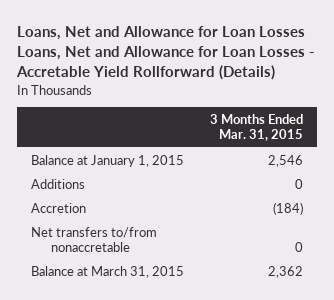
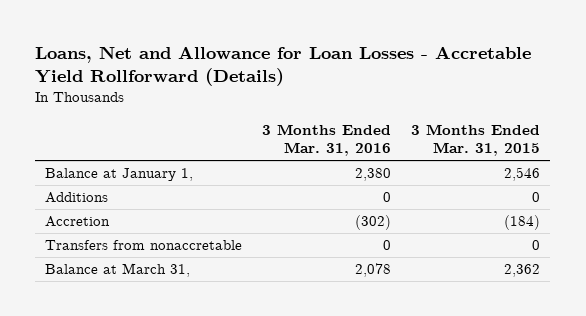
[16,26,316,81] Loans, Net and Allowance for Loan Losses Loans, Net and Allowance for Loan Losses - Accretable Yield Rollforward (Details) -> [35,45,532,86] Loans, Net and Allowance for Loan Losses - Accretable Yield Rollforward (Details)
none -> [262,123,392,157] 3 Months Ended Mar. 31, 2016
[30,154,184,167] Balance at January 1, 2015 -> [45,168,194,182] Balance at January 1,
[30,226,157,252] Net transfers to/from nonaccretable -> [45,240,243,251] Transfers from nonaccretable
[30,265,184,278] Balance at March 31, 2015 -> [45,263,191,278] Balance at March 31,

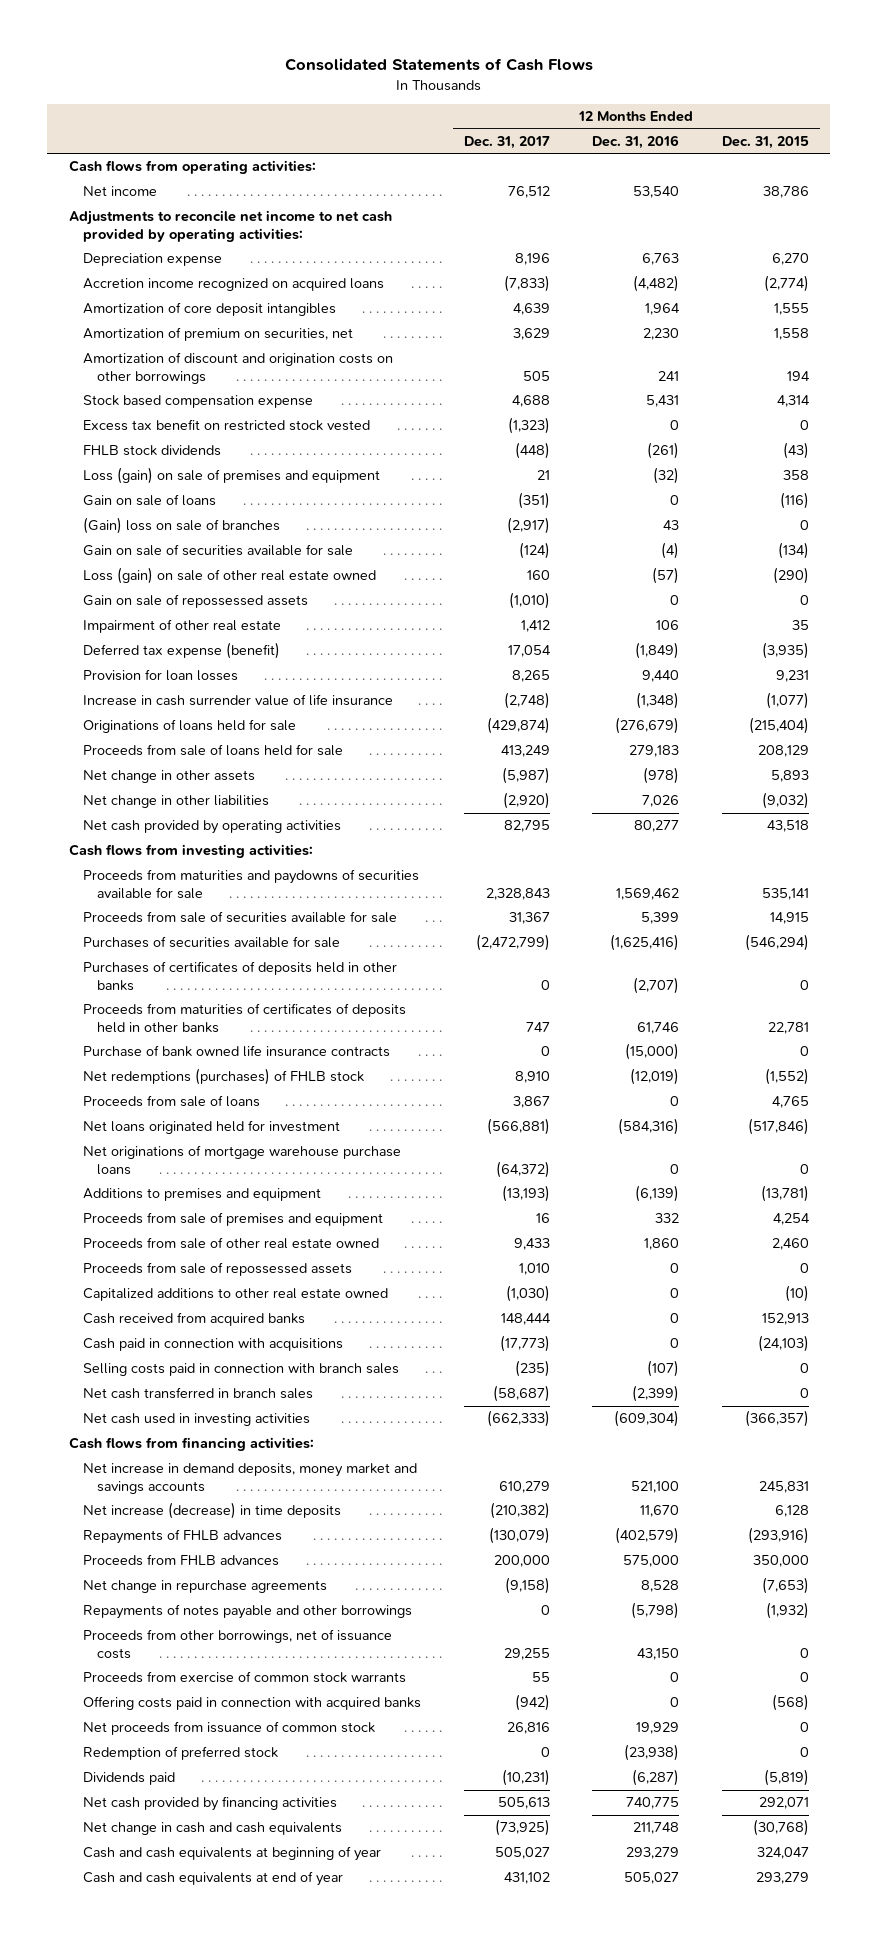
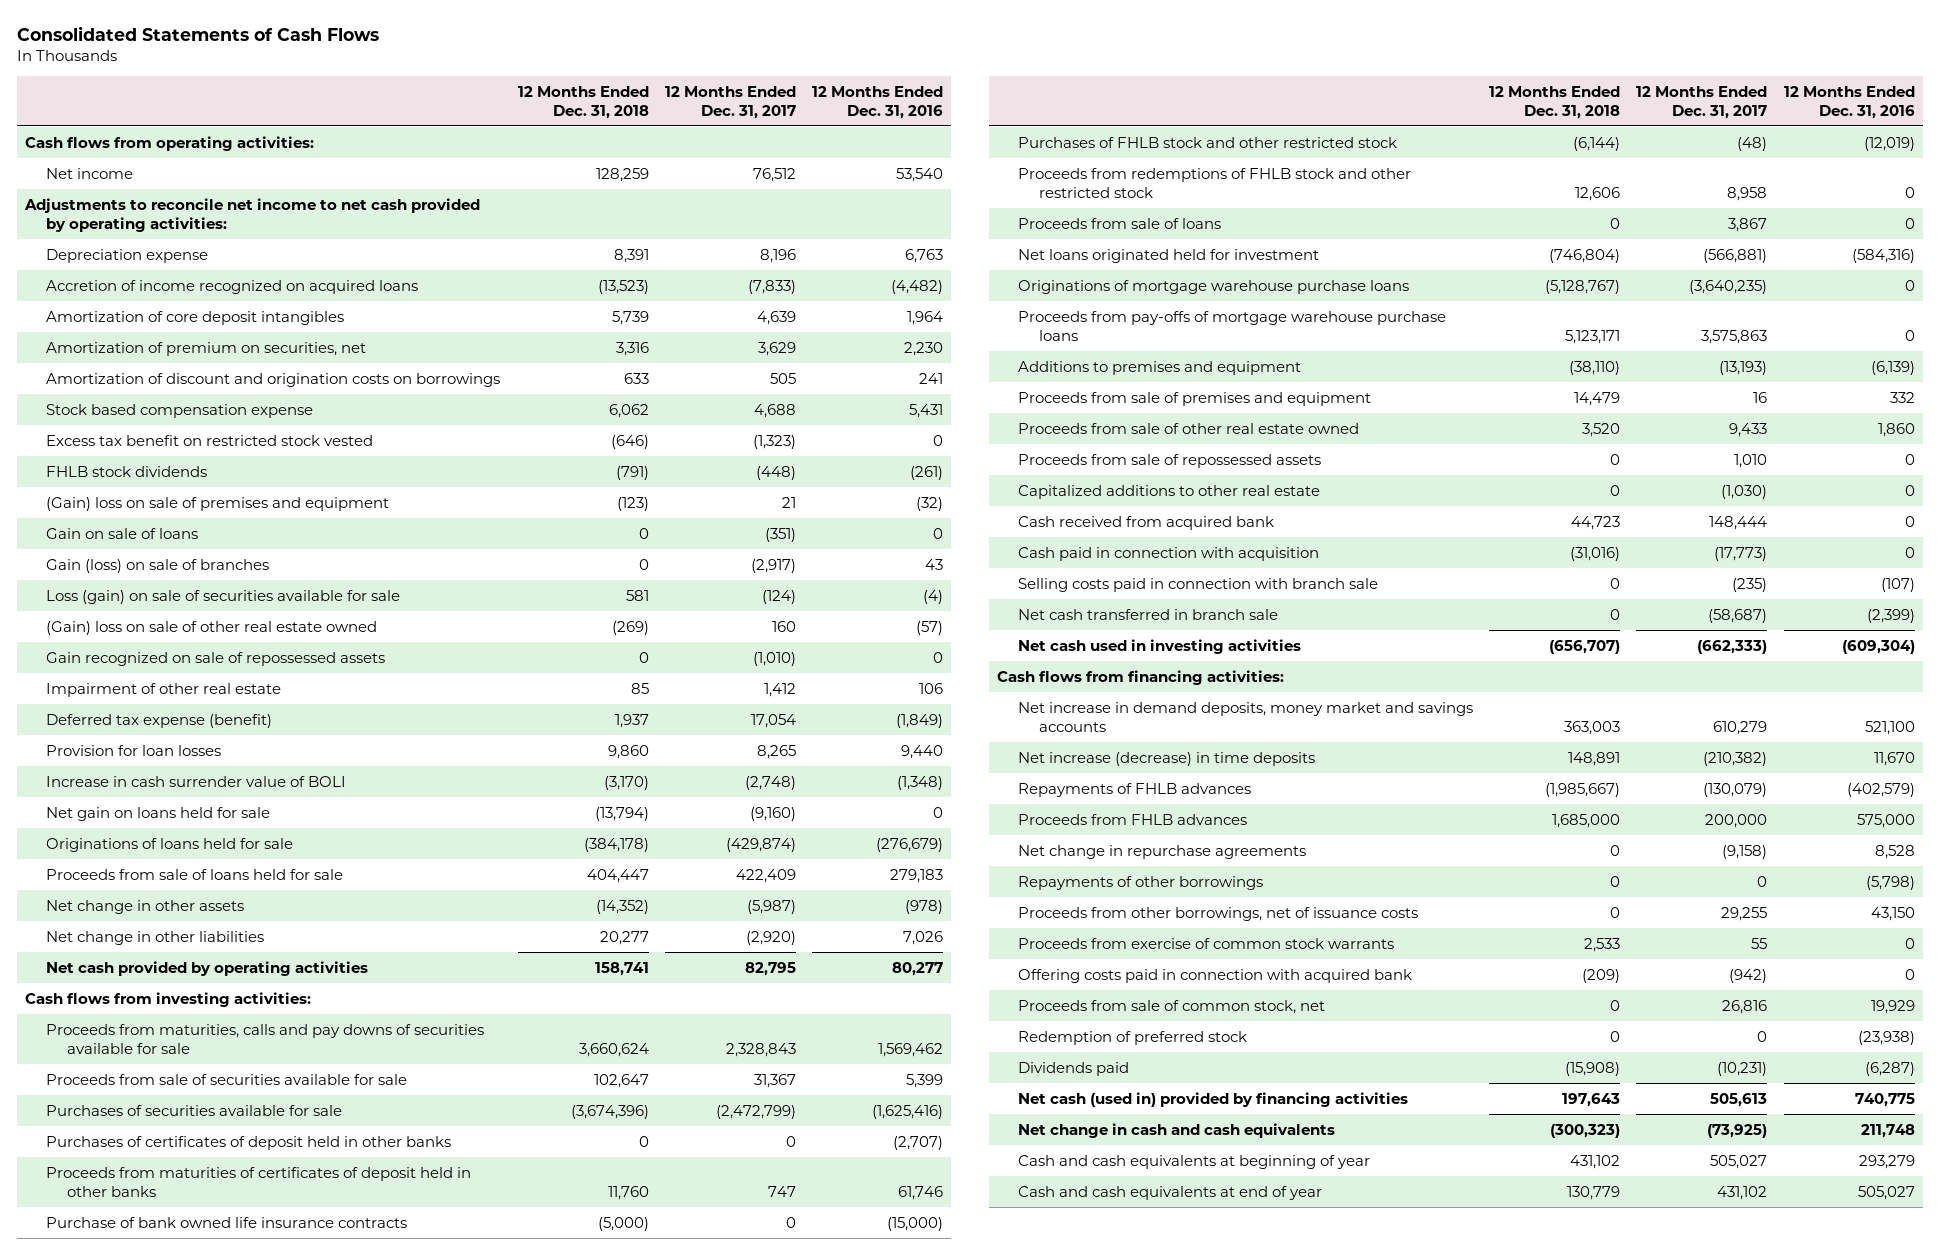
[721,135,809,149] Dec. 31, 2015 -> none
none -> [517,85,649,119] 12 Months Ended Dec. 31, 2018
[83,278,385,292] Accretion income recognized on acquired loans -> [46,279,419,294] Accretion of income recognized on acquired loans
[83,352,394,384] Amortization of discount and origination costs on other borrowings -> [46,372,501,387] Amortization of discount and origination costs on borrowings
[83,467,381,485] Loss (gain) on sale of premises and equipment -> [46,496,390,511] (Gain) loss on sale of premises and equipment
[83,517,281,535] (Gain) loss on sale of branches -> [46,558,270,573] Gain (loss) on sale of branches
[83,544,354,557] Gain on sale of securities available for sale -> [46,589,401,604] Loss (gain) on sale of securities available for sale
[83,567,377,585] Loss (gain) on sale of other real estate owned -> [46,620,378,635] (Gain) loss on sale of other real estate owned
[83,594,309,609] Gain on sale of repossessed assets -> [46,651,386,666] Gain recognized on sale of repossessed assets
[83,694,394,707] Increase in cash surrender value of life insurance -> [46,775,347,787] Increase in cash surrender value of BOLI
none -> [46,806,271,821] Net gain on loans held for sale
[500,745,550,758] 413,249 -> [735,868,796,883] 422,409
[83,869,420,899] Proceeds from maturities and paydowns of securities available for sale -> [46,1023,485,1054] Proceeds from maturities, calls and pay downs of securities available for sale
[83,961,398,991] Purchases of certificates of deposits held in other banks -> [46,1135,452,1150] Purchases of certificates of deposit held in other banks
[83,1003,407,1033] Proceeds from maturities of certificates of deposits held in other banks -> [46,1166,472,1197] Proceeds from maturities of certificates of deposit held in other banks
[83,1068,365,1086] Net redemptions (purchases) of FHLB stock -> none
none -> [1017,136,1397,148] Purchases of FHLB stock and other restricted stock
none -> [1017,167,1411,198] Proceeds from redemptions of FHLB stock and other restricted stock
[83,1145,402,1175] Net originations of mortgage warehouse purchase loans -> [1017,279,1409,294] Originations of mortgage warehouse purchase loans
[495,1160,550,1178] (64,372) -> [1689,279,1768,294] (3,640,235)
none -> [1017,310,1446,341] Proceeds from pay-offs of mortgage warehouse purchase loans
[83,1288,389,1302] Capitalized additions to other real estate owned -> [1017,484,1320,499] Capitalized additions to other real estate
[83,1312,306,1327] Cash received from acquired banks -> [1017,515,1274,530] Cash received from acquired bank
[83,1338,344,1352] Cash paid in connection with acquisitions -> [1017,546,1319,561] Cash paid in connection with acquisition
[83,1363,400,1377] Selling costs paid in connection with branch sales -> [1017,577,1378,592] Selling costs paid in connection with branch sale
[83,1387,314,1400] Net cash transferred in branch sales -> [1017,608,1278,620] Net cash transferred in branch sale
[83,1604,413,1620] Repayments of notes payable and other borrowings -> [1017,875,1263,890] Repayments of other borrowings
[83,1696,422,1711] Offering costs paid in connection with acquired banks -> [1017,968,1412,983] Offering costs paid in connection with acquired bank
[83,1721,376,1736] Net proceeds from issuance of common stock -> [1017,999,1325,1014] Proceeds from sale of common stock, net
[83,1796,338,1812] Net cash provided by financing activities -> [1017,1091,1408,1107] Net cash (used in) provided by financing activities

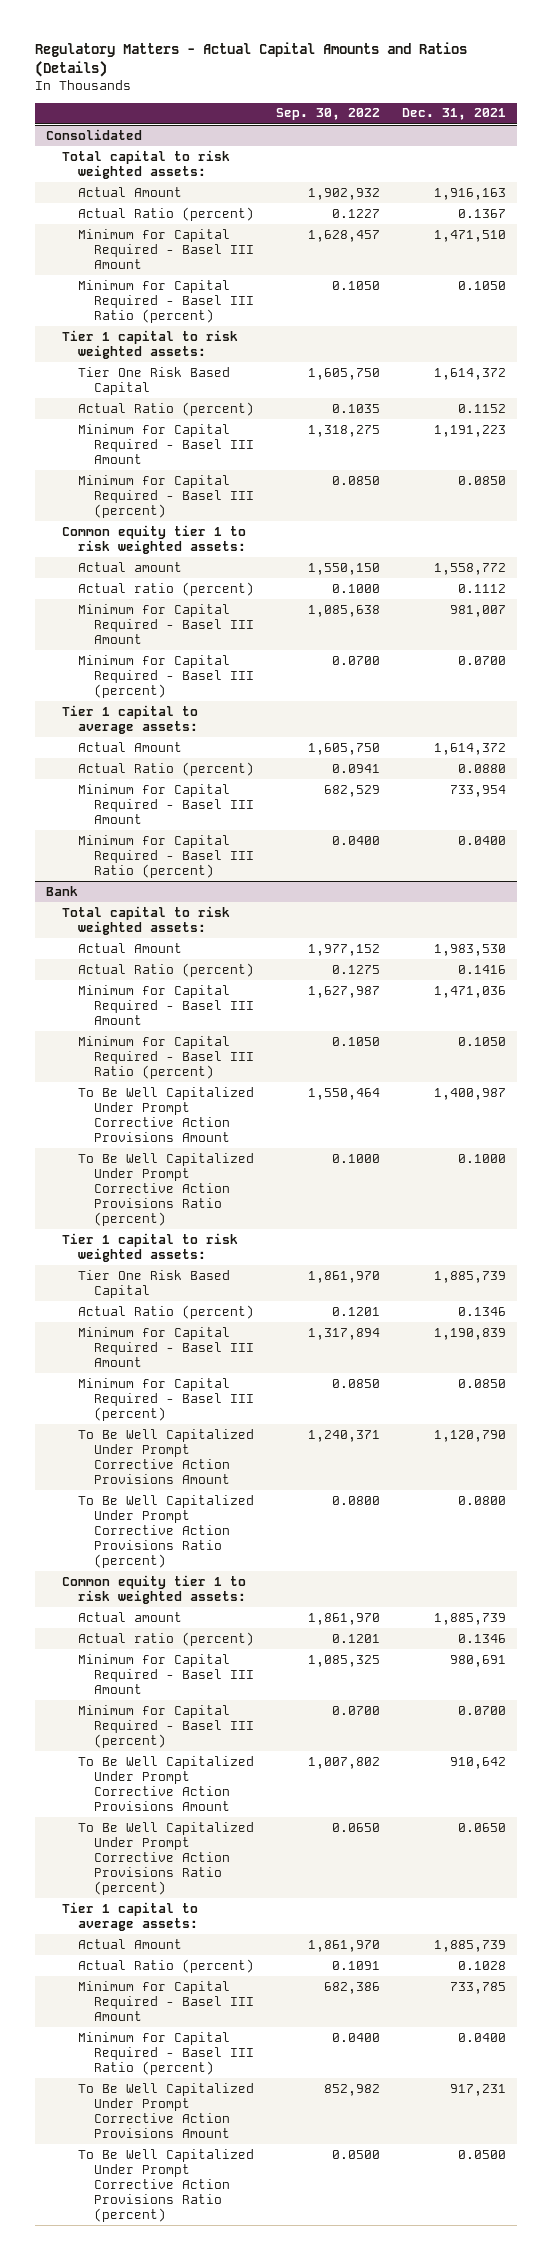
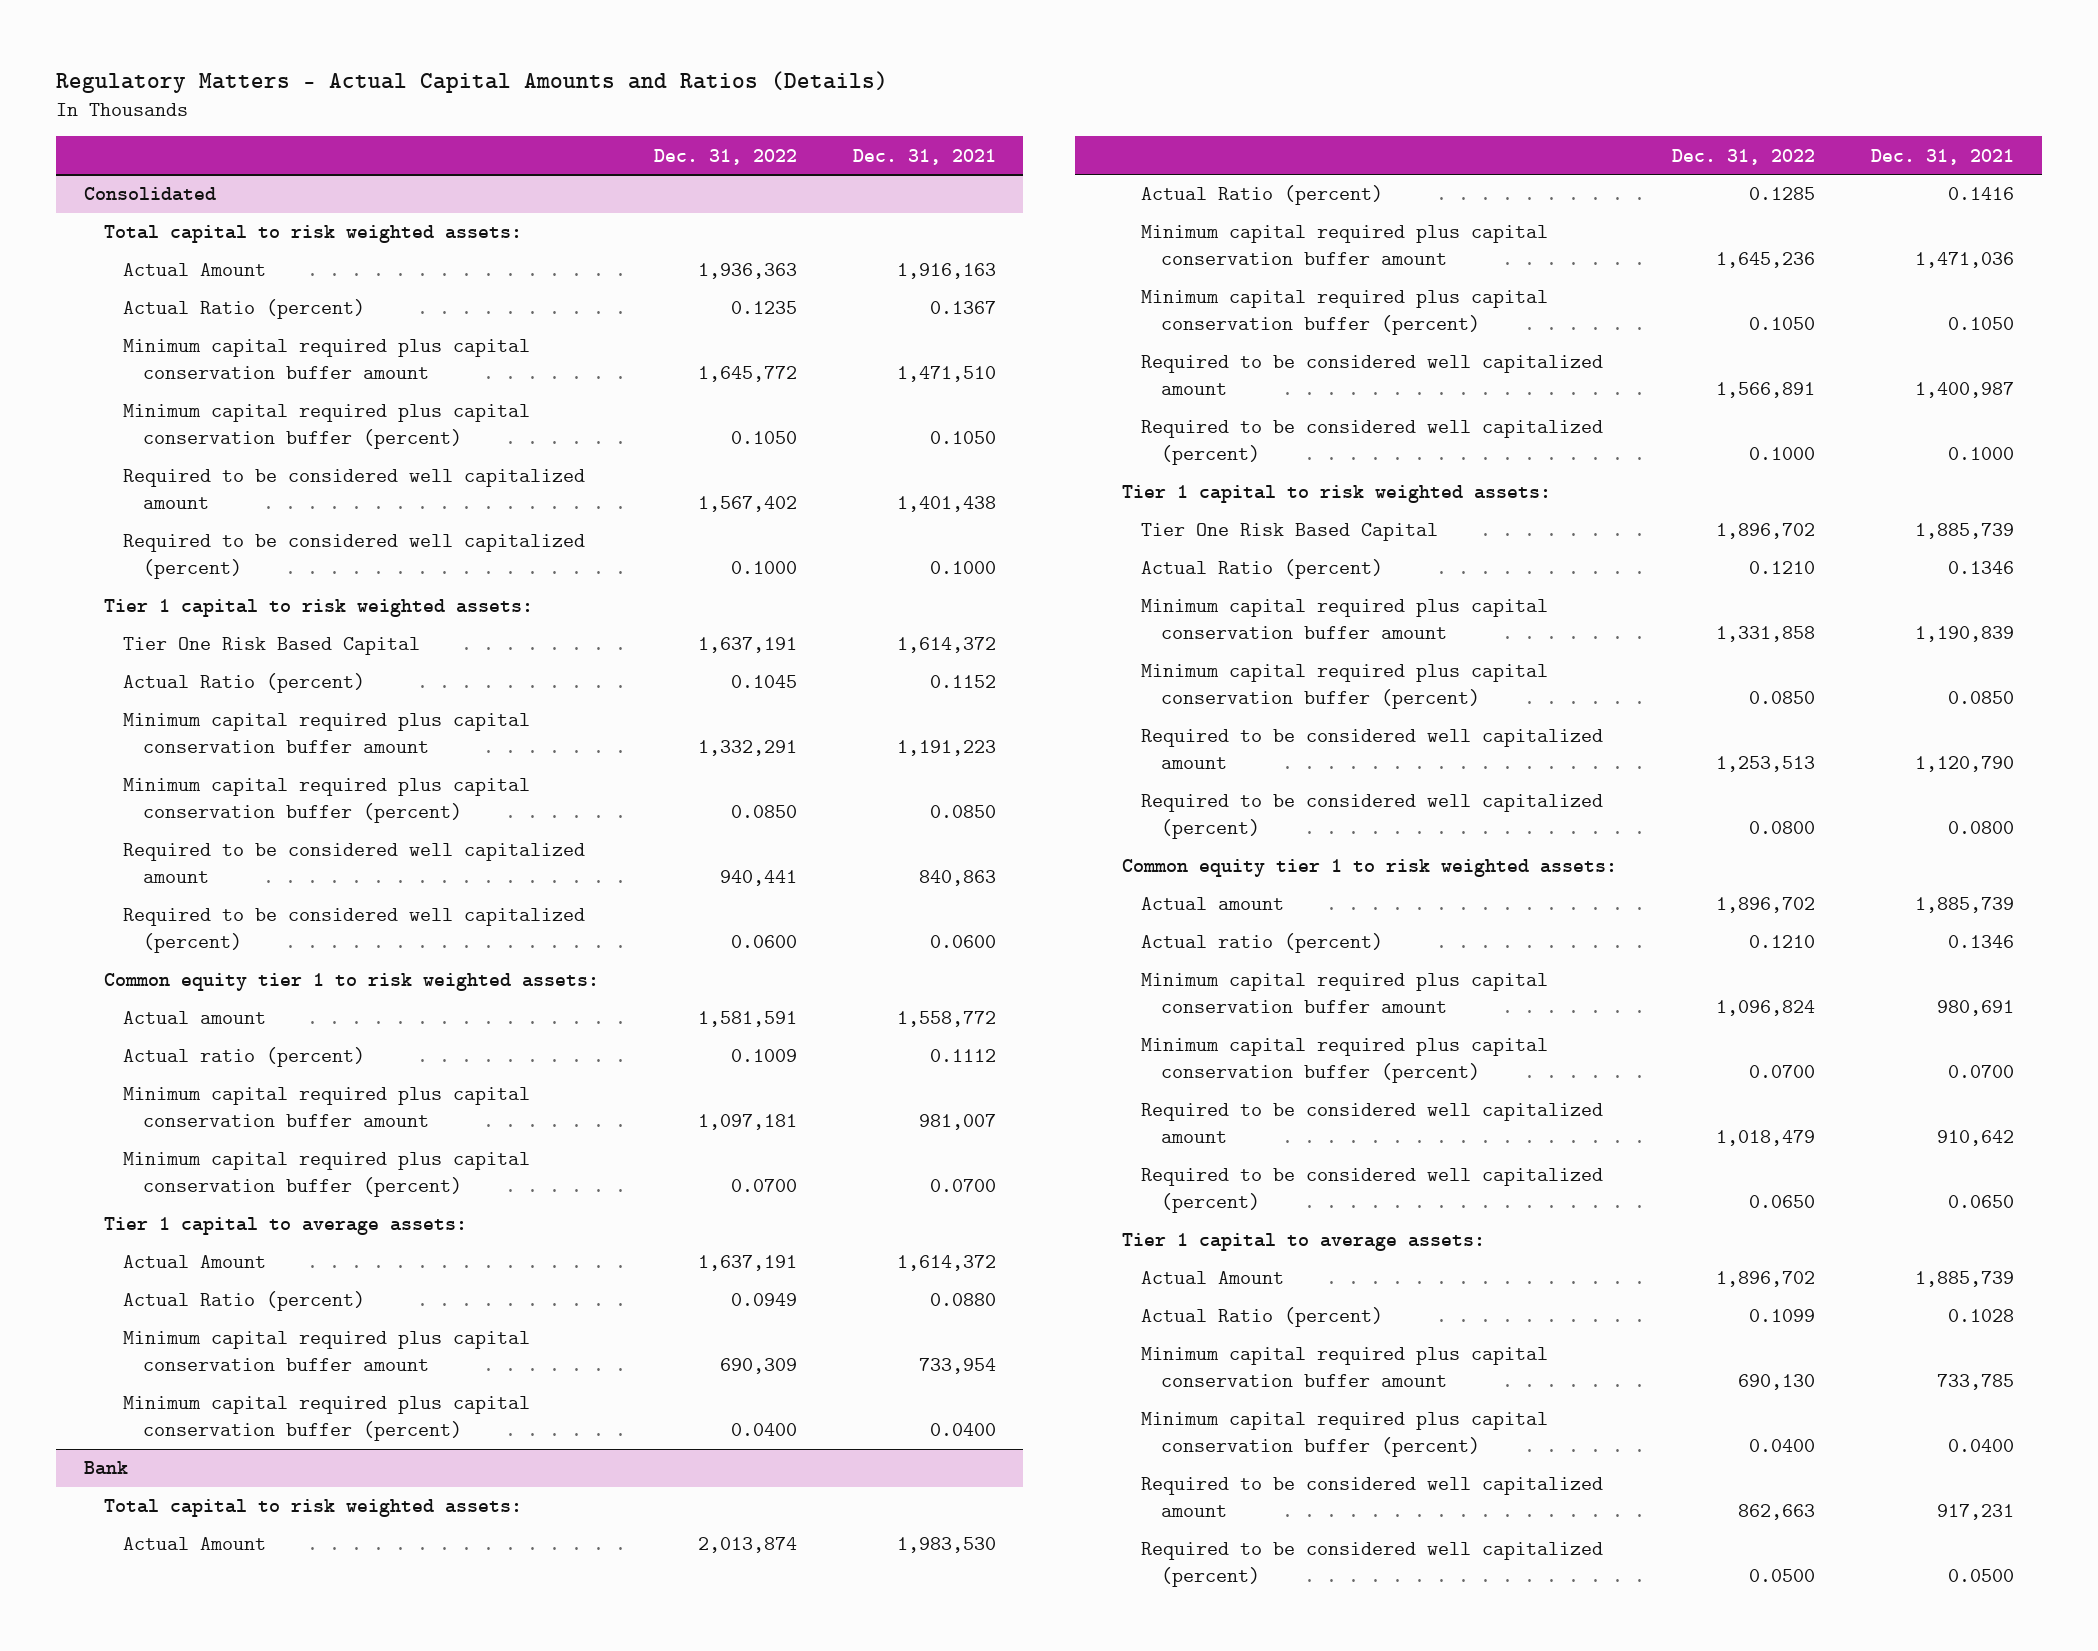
[275,108,380,121] Sep. 30, 2022 -> none
none -> [654,148,798,165] Dec. 31, 2022
[77,228,254,269] Minimum for Capital Required - Basel III Amount -> [123,339,531,379] Minimum capital required plus capital conservation buffer amount
[77,279,254,323] Minimum for Capital Required - Basel III Ratio (percent) -> [123,404,531,449] Minimum capital required plus capital conservation buffer (percent)
none -> [123,469,586,509] Required to be considered well capitalized amount
none -> [123,534,586,579] Required to be considered well capitalized (percent)
[77,474,254,518] Minimum for Capital Required - Basel III (percent) -> none
[77,423,254,464] Minimum for Capital Required - Basel III Amount -> [123,713,531,753] Minimum capital required plus capital conservation buffer amount
none -> [123,778,531,823] Minimum capital required plus capital conservation buffer (percent)
none -> [123,843,586,883] Required to be considered well capitalized amount
none -> [123,908,586,953] Required to be considered well capitalized (percent)
[77,603,254,644] Minimum for Capital Required - Basel III Amount -> [123,1087,531,1127] Minimum capital required plus capital conservation buffer amount
[77,654,254,698] Minimum for Capital Required - Basel III (percent) -> [123,1152,531,1197] Minimum capital required plus capital conservation buffer (percent)
[77,783,254,824] Minimum for Capital Required - Basel III Amount -> [123,1331,531,1371] Minimum capital required plus capital conservation buffer amount
[77,834,254,878] Minimum for Capital Required - Basel III Ratio (percent) -> [123,1396,531,1441] Minimum capital required plus capital conservation buffer (percent)
[77,984,254,1025] Minimum for Capital Required - Basel III Amount -> [1141,225,1549,265] Minimum capital required plus capital conservation buffer amount
[77,1035,254,1079] Minimum for Capital Required - Basel III Ratio (percent) -> [1141,290,1549,335] Minimum capital required plus capital conservation buffer (percent)
[77,1086,254,1142] To Be Well Capitalized Under Prompt Corrective Action Provisions Amount -> [1141,355,1604,395] Required to be considered well capitalized amount
[77,1152,254,1226] To Be Well Capitalized Under Prompt Corrective Action Provisions Ratio (percent) -> [1141,420,1604,465] Required to be considered well capitalized (percent)
[77,1377,254,1421] Minimum for Capital Required - Basel III (percent) -> none
[77,1326,254,1367] Minimum for Capital Required - Basel III Amount -> [1141,599,1549,639] Minimum capital required plus capital conservation buffer amount
none -> [1141,664,1549,709] Minimum capital required plus capital conservation buffer (percent)
[77,1428,254,1484] To Be Well Capitalized Under Prompt Corrective Action Provisions Amount -> [1141,729,1604,769] Required to be considered well capitalized amount
[77,1494,254,1568] To Be Well Capitalized Under Prompt Corrective Action Provisions Ratio (percent) -> [1141,794,1604,839] Required to be considered well capitalized (percent)
[77,1653,254,1694] Minimum for Capital Required - Basel III Amount -> [1141,973,1549,1013] Minimum capital required plus capital conservation buffer amount
[77,1704,254,1748] Minimum for Capital Required - Basel III (percent) -> [1141,1038,1549,1083] Minimum capital required plus capital conservation buffer (percent)
[77,1755,254,1811] To Be Well Capitalized Under Prompt Corrective Action Provisions Amount -> [1141,1103,1604,1143] Required to be considered well capitalized amount
[77,1821,254,1895] To Be Well Capitalized Under Prompt Corrective Action Provisions Ratio (percent) -> [1141,1168,1604,1213] Required to be considered well capitalized (percent)
[77,1980,254,2021] Minimum for Capital Required - Basel III Amount -> [1141,1347,1549,1387] Minimum capital required plus capital conservation buffer amount
[77,2031,254,2075] Minimum for Capital Required - Basel III Ratio (percent) -> [1141,1412,1549,1457] Minimum capital required plus capital conservation buffer (percent)
[77,2082,254,2138] To Be Well Capitalized Under Prompt Corrective Action Provisions Amount -> [1141,1477,1604,1517] Required to be considered well capitalized amount
[77,2148,254,2222] To Be Well Capitalized Under Prompt Corrective Action Provisions Ratio (percent) -> [1141,1542,1604,1587] Required to be considered well capitalized (percent)

